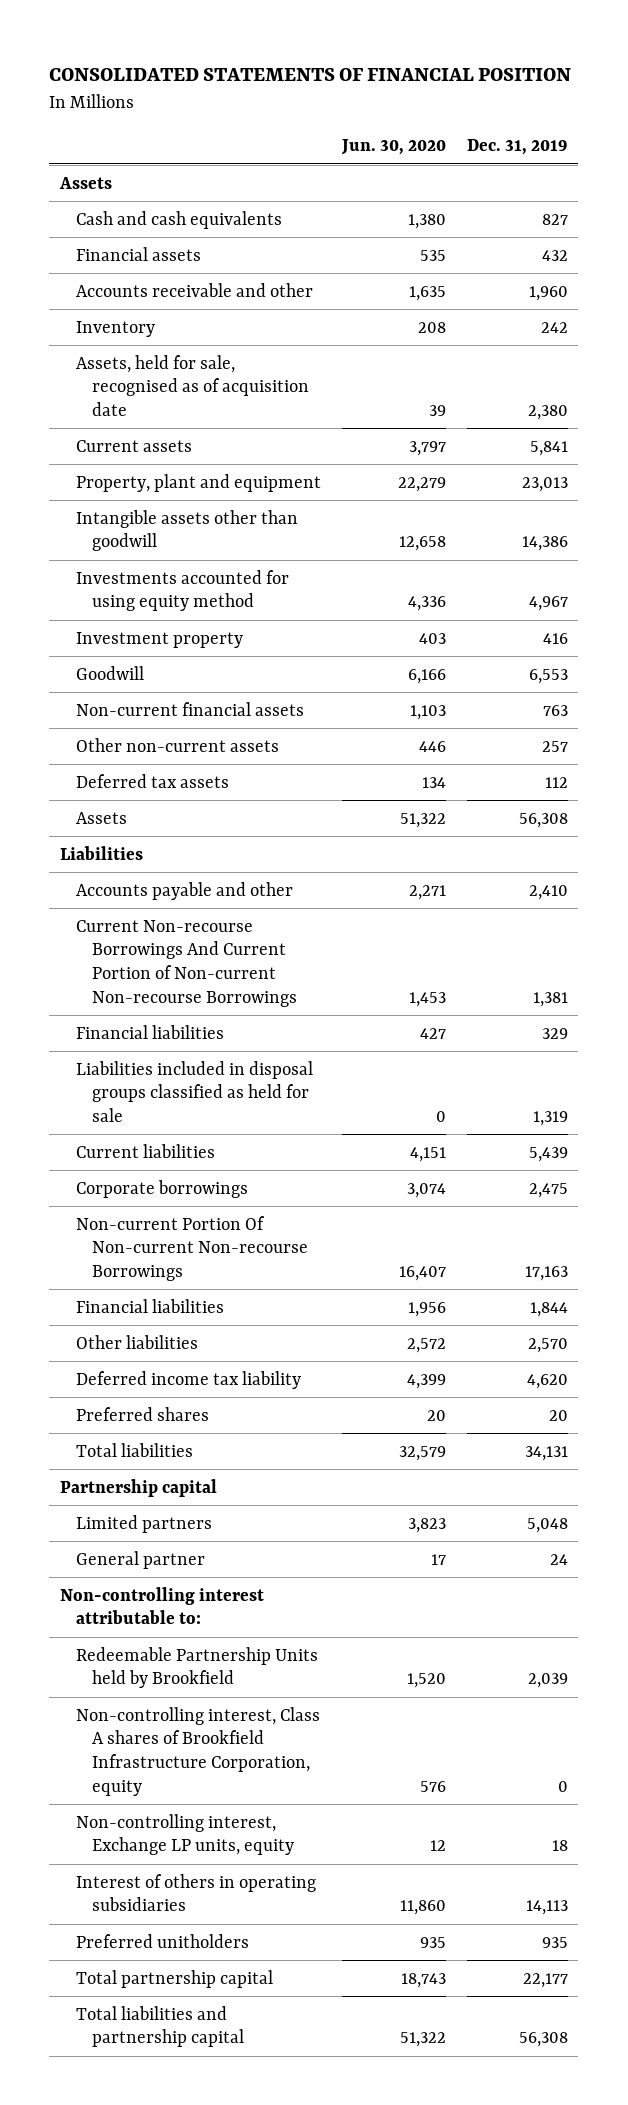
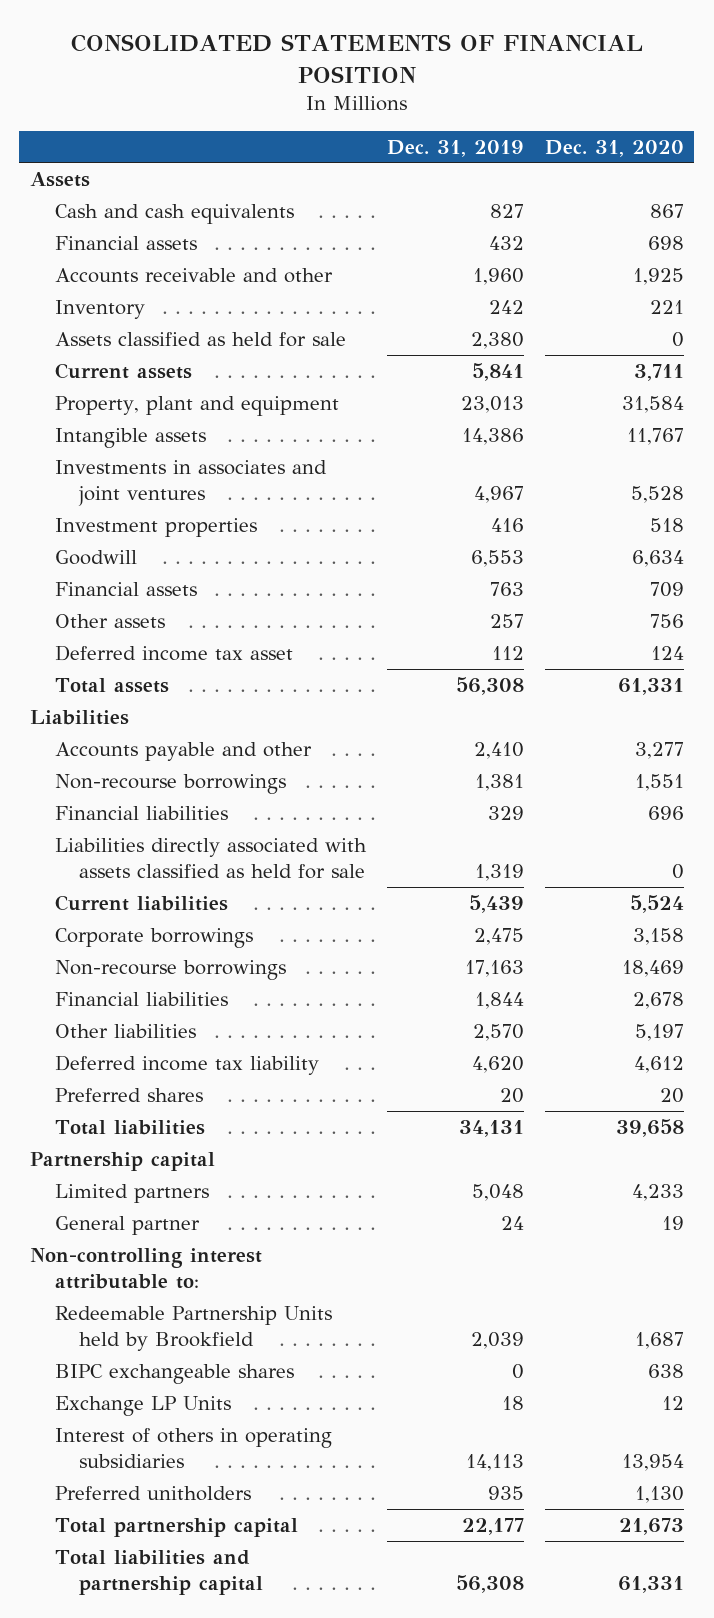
[340,139,446,156] Jun. 30, 2020 -> none
none -> [544,139,684,157] Dec. 31, 2020
[75,354,309,417] Assets, held for sale, recognised as of acquisition date -> [54,331,346,347] Assets classified as held for sale
[75,509,298,552] Intangible assets other than goodwill -> [54,427,206,448] Intangible assets
[75,569,289,612] Investments accounted for using equity method -> [54,459,327,506] Investments in associates and joint ventures
[75,631,243,648] Investment property -> [54,517,257,537] Investment properties
[75,701,304,716] Non-current financial assets -> [54,581,197,596] Financial assets
[75,737,279,752] Other non-current assets -> [54,613,165,628] Other assets
[75,773,229,788] Deferred tax assets -> [54,644,293,661] Deferred income tax asset
[75,811,127,824] Assets -> [54,677,169,693] Total assets
[75,919,297,1008] Current Non-recourse Borrowings And Current Portion of Non-current Non-recourse Borrowings -> [54,773,286,794] Non-recourse borrowings
[75,1060,313,1123] Liabilities included in disposal groups classified as held for sale -> [54,837,367,879] Liabilities directly associated with assets classified as held for sale
[75,1215,308,1282] Non-current Portion Of Non-current Non-recourse Borrowings -> [54,959,286,980] Non-recourse borrowings
[75,1706,320,1797] Non-controlling interest, Class A shares of Brookfield Infrastructure Corporation, equity -> none
none -> [54,1363,294,1384] BIPC exchangeable shares
[75,1813,294,1856] Non-controlling interest, Exchange LP units, equity -> [54,1395,231,1416] Exchange LP Units

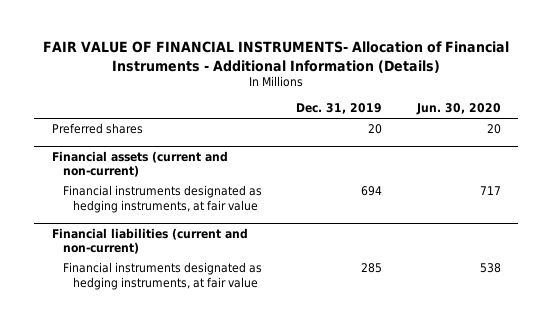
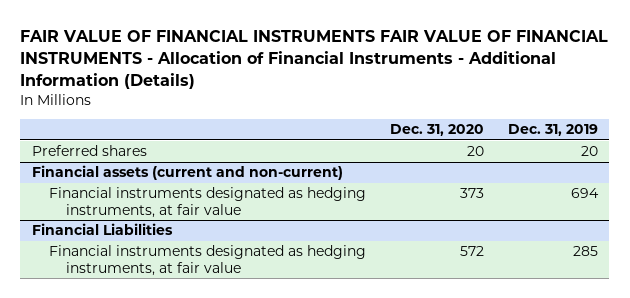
[43,41,510,73] FAIR VALUE OF FINANCIAL INSTRUMENTS- Allocation of Financial Instruments - Additional Information (Details) -> [20,30,609,89] FAIR VALUE OF FINANCIAL INSTRUMENTS FAIR VALUE OF FINANCIAL INSTRUMENTS - Allocation of Financial Instruments - Additional Information (Details)
[416,103,502,116] Jun. 30, 2020 -> none
none -> [389,123,484,136] Dec. 31, 2020
[51,227,248,255] Financial liabilities (current and non-current) -> [32,223,174,236] Financial Liabilities

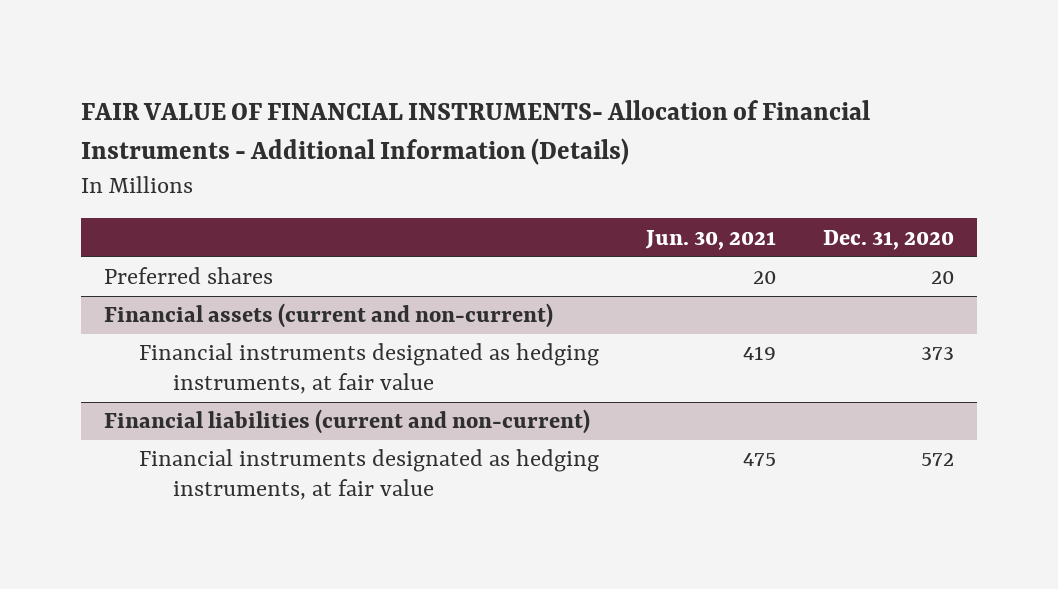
[20,30,609,89] FAIR VALUE OF FINANCIAL INSTRUMENTS FAIR VALUE OF FINANCIAL INSTRUMENTS - Allocation of Financial Instruments - Additional Information (Details) -> [80,99,870,166] FAIR VALUE OF FINANCIAL INSTRUMENTS- Allocation of Financial Instruments - Additional Information (Details)
[507,123,598,136] Dec. 31, 2019 -> none
none -> [644,229,776,250] Jun. 30, 2021
[32,223,174,236] Financial Liabilities -> [104,409,591,435] Financial liabilities (current and non-current)

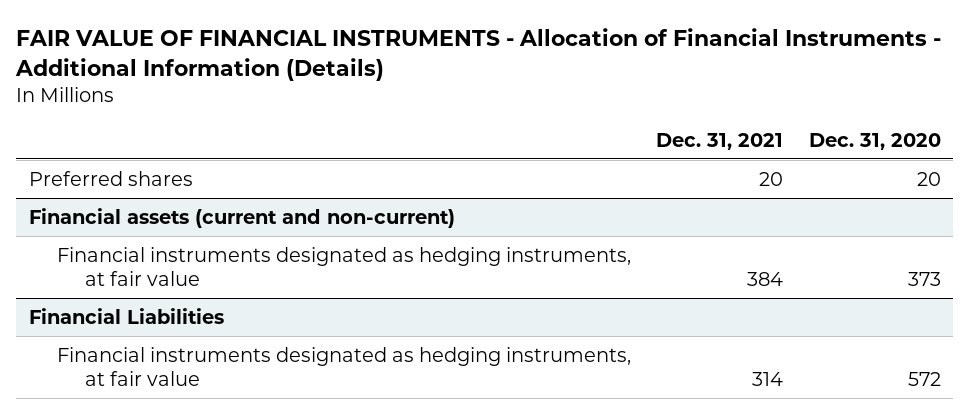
[80,99,870,166] FAIR VALUE OF FINANCIAL INSTRUMENTS- Allocation of Financial Instruments - Additional Information (Details) -> [14,27,941,81] FAIR VALUE OF FINANCIAL INSTRUMENTS - Allocation of Financial Instruments - Additional Information (Details)
[644,229,776,250] Jun. 30, 2021 -> none
none -> [656,132,784,150] Dec. 31, 2021
[104,409,591,435] Financial liabilities (current and non-current) -> [28,307,224,324] Financial Liabilities

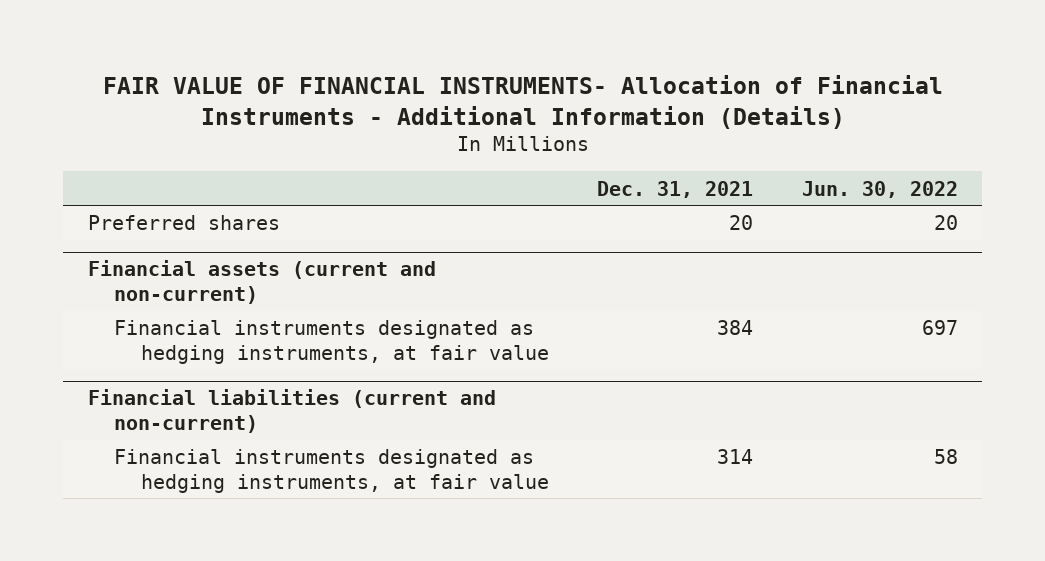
[14,27,941,81] FAIR VALUE OF FINANCIAL INSTRUMENTS - Allocation of Financial Instruments - Additional Information (Details) -> [102,75,943,129] FAIR VALUE OF FINANCIAL INSTRUMENTS- Allocation of Financial Instruments - Additional Information (Details)
[808,132,941,150] Dec. 31, 2020 -> none
none -> [801,180,958,198] Jun. 30, 2022
[28,307,224,324] Financial Liabilities -> [87,389,496,433] Financial liabilities (current and non-current)

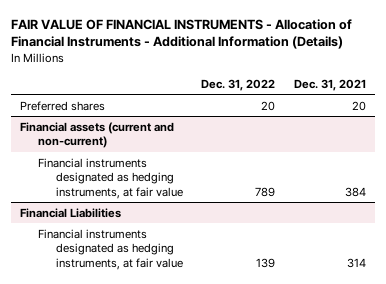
[102,75,943,129] FAIR VALUE OF FINANCIAL INSTRUMENTS- Allocation of Financial Instruments - Additional Information (Details) -> [11,18,353,50] FAIR VALUE OF FINANCIAL INSTRUMENTS - Allocation of Financial Instruments - Additional Information (Details)
[801,180,958,198] Jun. 30, 2022 -> none
none -> [201,78,276,91] Dec. 31, 2022
[87,389,496,433] Financial liabilities (current and non-current) -> [20,207,122,218] Financial Liabilities

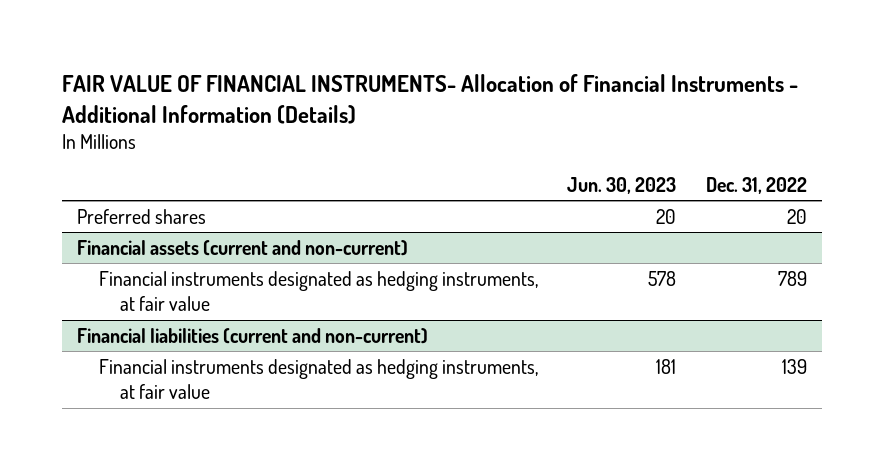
[11,18,353,50] FAIR VALUE OF FINANCIAL INSTRUMENTS - Allocation of Financial Instruments - Additional Information (Details) -> [61,74,798,124] FAIR VALUE OF FINANCIAL INSTRUMENTS- Allocation of Financial Instruments - Additional Information (Details)
[293,78,366,91] Dec. 31, 2021 -> none
none -> [567,176,677,194] Jun. 30, 2023
[20,207,122,218] Financial Liabilities -> [76,327,428,344] Financial liabilities (current and non-current)

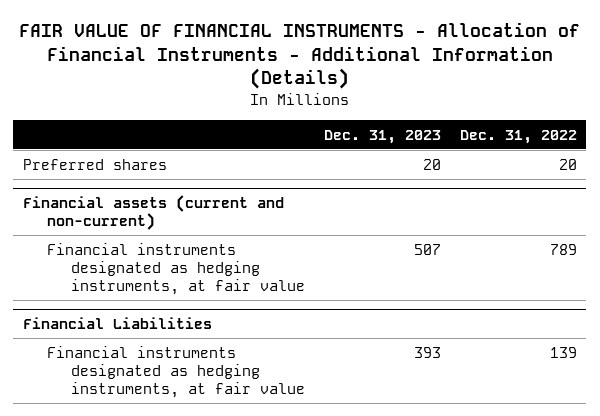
[61,74,798,124] FAIR VALUE OF FINANCIAL INSTRUMENTS- Allocation of Financial Instruments - Additional Information (Details) -> [18,21,580,90] FAIR VALUE OF FINANCIAL INSTRUMENTS - Allocation of Financial Instruments - Additional Information (Details)
[567,176,677,194] Jun. 30, 2023 -> none
none -> [324,129,442,144] Dec. 31, 2023
[76,327,428,344] Financial liabilities (current and non-current) -> [22,316,212,329] Financial Liabilities

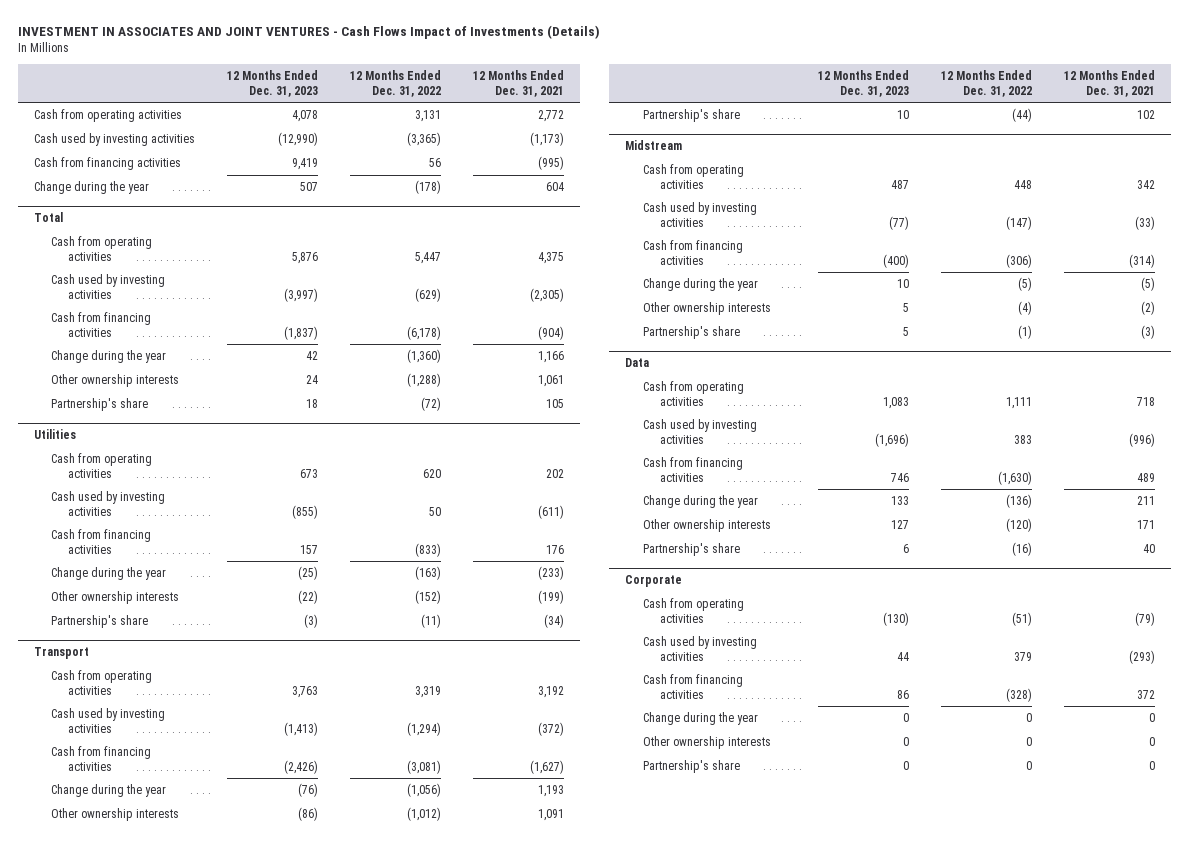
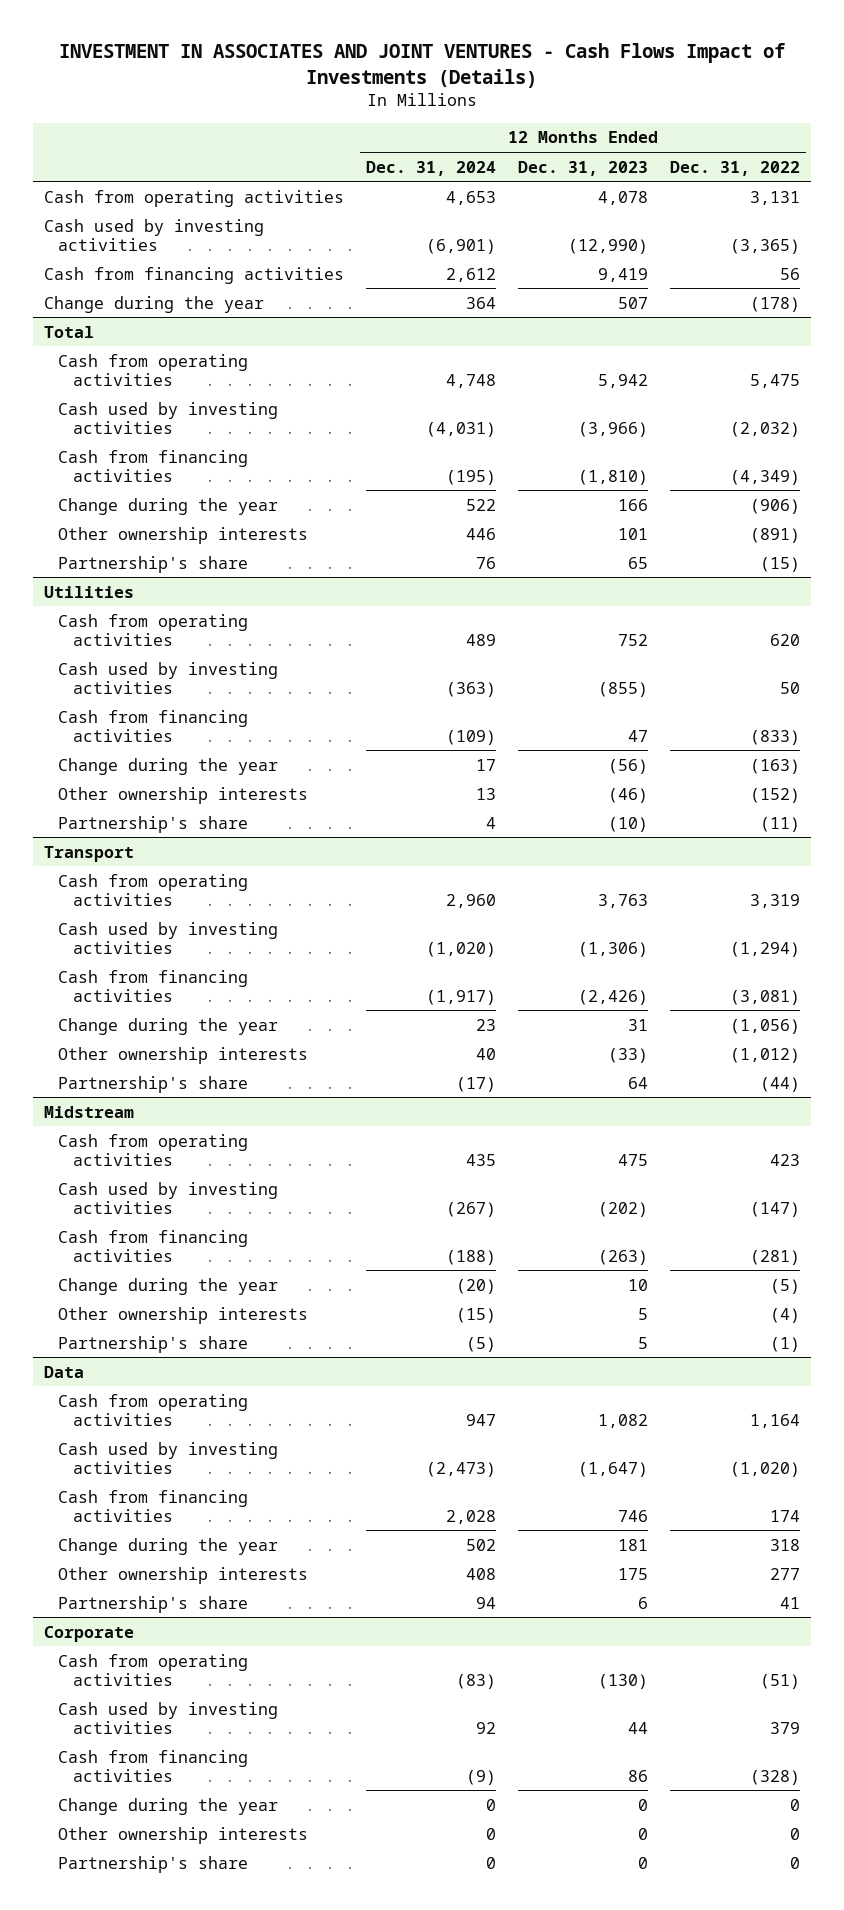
[472,70,564,97] 12 Months Ended Dec. 31, 2021 -> none
none -> [365,160,496,176] Dec. 31, 2024
[291,251,318,264] 5,876 -> [597,373,648,388] 5,942
[414,251,441,264] 5,447 -> [750,373,801,388] 5,475
[283,287,318,302] (3,997) -> [577,421,648,437] (3,966)
[414,287,441,302] (629) -> [730,421,801,437] (2,032)
[283,325,318,340] (1,837) -> [577,469,648,485] (1,810)
[406,325,441,340] (6,178) -> [730,469,801,485] (4,349)
[305,351,318,361] 42 -> [617,498,648,511] 166
[406,349,441,364] (1,360) -> [750,498,801,514] (906)
[305,375,318,385] 24 -> [617,527,648,540] 101
[406,373,441,388] (1,288) -> [750,527,801,543] (891)
[305,399,318,409] 18 -> [627,556,648,569] 65
[420,397,441,412] (72) -> [760,556,801,572] (15)
[299,468,318,478] 673 -> [617,633,648,646] 752
[299,544,318,554] 157 -> [627,729,648,742] 47
[297,566,318,581] (25) -> [607,758,648,774] (56)
[297,590,318,605] (22) -> [607,787,648,803] (46)
[303,614,318,629] (3) -> [607,816,648,832] (10)
[283,721,318,736] (1,413) -> [577,941,648,957] (1,306)
[297,783,318,798] (76) -> [627,1018,648,1031] 31
[297,807,318,822] (86) -> [607,1047,648,1063] (33)
[897,110,910,120] 10 -> [627,1076,648,1089] 64
[891,179,910,189] 487 -> [617,1153,648,1166] 475
[1014,179,1033,189] 448 -> [770,1153,801,1166] 423
[889,215,910,230] (77) -> [597,1201,648,1217] (202)
[883,253,910,268] (400) -> [597,1249,648,1265] (263)
[1006,253,1033,268] (306) -> [750,1249,801,1265] (281)
[883,396,910,409] 1,083 -> [597,1413,648,1428] 1,082
[1006,396,1033,409] 1,111 -> [750,1413,801,1428] 1,164
[875,432,910,447] (1,696) -> [577,1461,648,1477] (1,647)
[1014,434,1033,444] 383 -> [730,1461,801,1477] (1,020)
[998,470,1033,485] (1,630) -> [770,1509,801,1522] 174
[891,496,910,506] 133 -> [617,1538,648,1551] 181
[1006,494,1033,509] (136) -> [770,1538,801,1551] 318
[891,520,910,530] 127 -> [617,1567,648,1580] 175
[1006,518,1033,533] (120) -> [770,1567,801,1580] 277
[1012,542,1033,557] (16) -> [780,1596,801,1609] 41

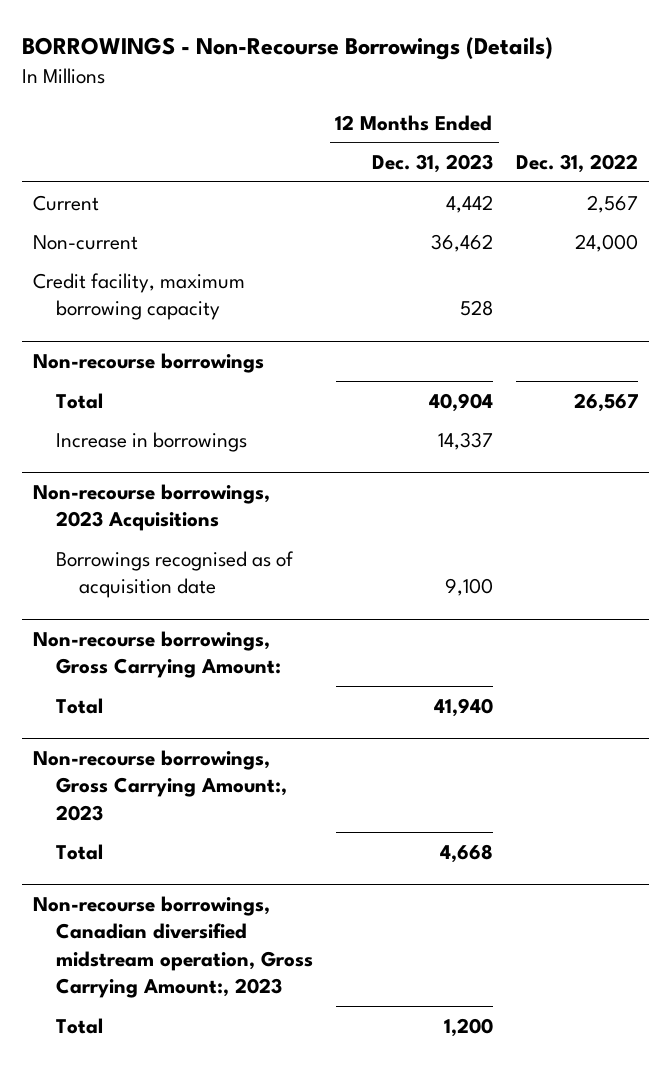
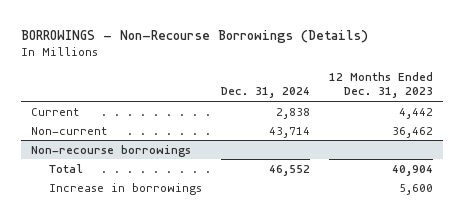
[515,154,638,174] Dec. 31, 2022 -> none
none -> [221,87,311,99] Dec. 31, 2024
[32,272,245,320] Credit facility, maximum borrowing capacity -> none
[32,484,270,532] Non-recourse borrowings, 2023 Acquisitions -> none
[56,550,295,598] Borrowings recognised as of acquisition date -> none
[32,631,282,679] Non-recourse borrowings, Gross Carrying Amount: -> none
[56,697,104,714] Total -> none
[32,750,288,821] Non-recourse borrowings, Gross Carrying Amount:, 2023 -> none
[56,843,104,860] Total -> none
[32,896,314,999] Non-recourse borrowings, Canadian diversified midstream operation, Gross Carrying Amount:, 2023 -> none
[56,1017,104,1034] Total -> none
[437,431,493,450] 14,337 -> [399,183,434,195] 5,600

